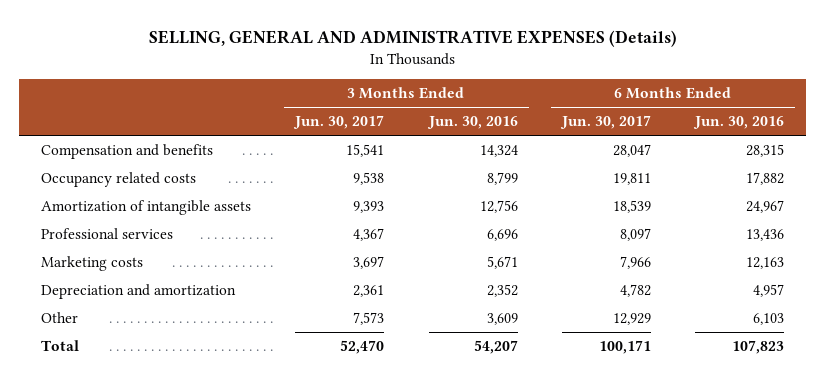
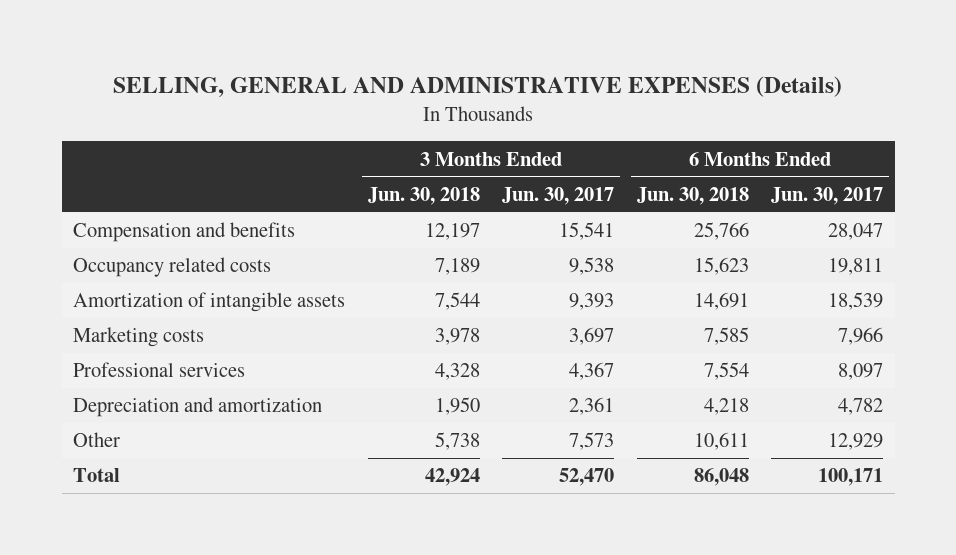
[426,116,518,130] Jun. 30, 2016 -> none
[692,116,784,130] Jun. 30, 2016 -> none
none -> [367,186,480,205] Jun. 30, 2018
none -> [636,186,749,205] Jun. 30, 2018
[41,227,174,239] Professional services -> [72,362,245,378] Professional services

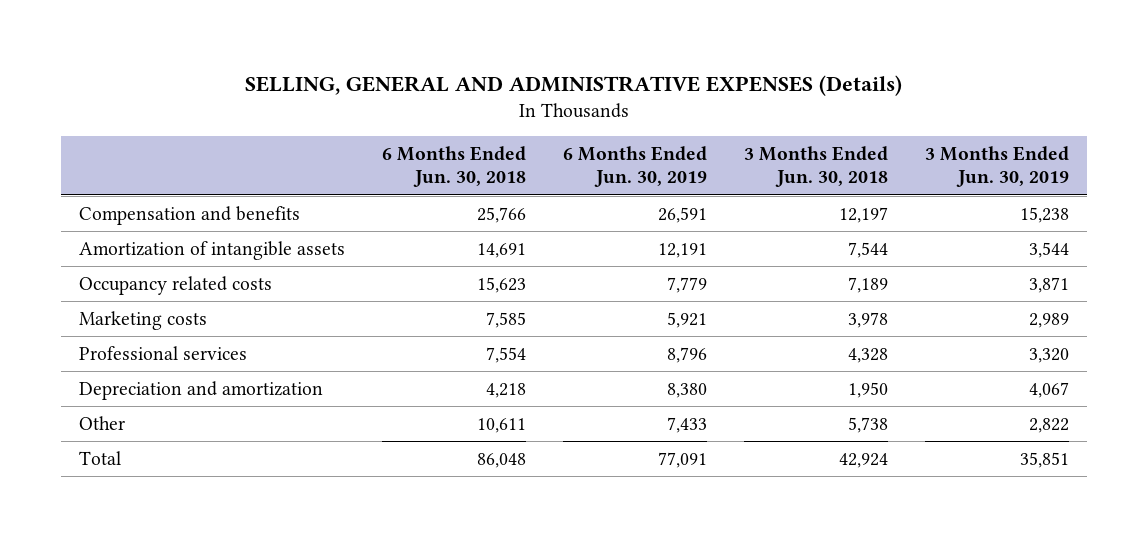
[502,186,615,205] Jun. 30, 2017 -> none
[771,186,884,205] Jun. 30, 2017 -> none
none -> [562,145,707,188] 6 Months Ended Jun. 30, 2019
none -> [924,145,1069,188] 3 Months Ended Jun. 30, 2019
[72,257,271,278] Occupancy related costs -> [79,275,273,295] Occupancy related costs

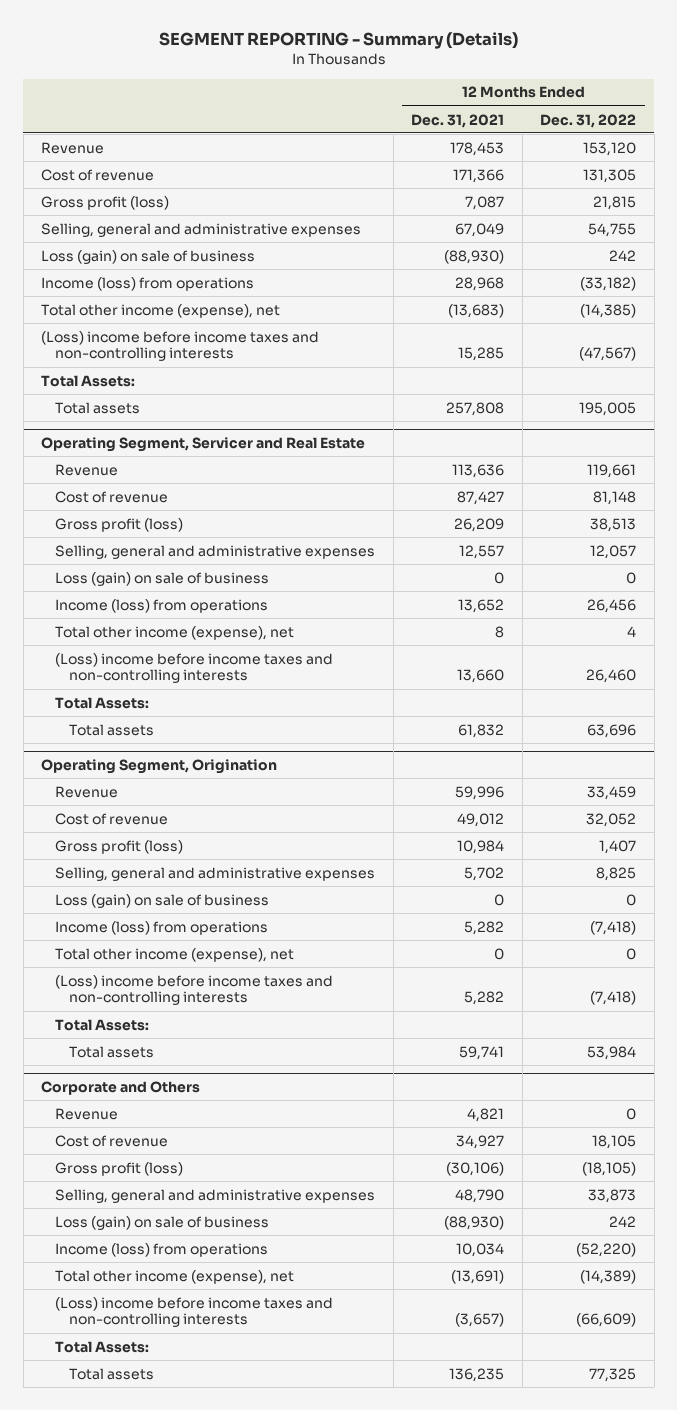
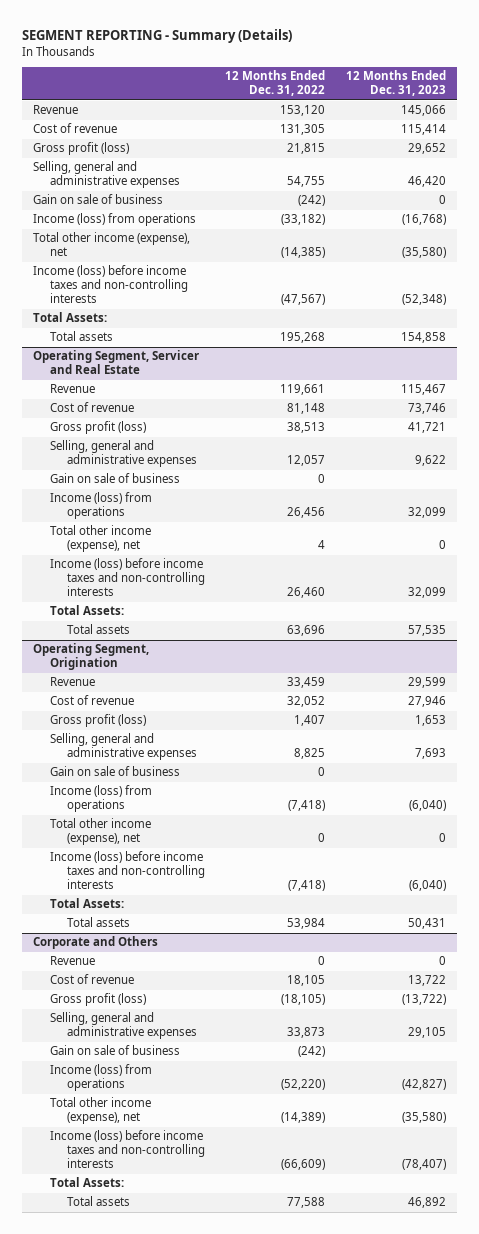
[411,113,505,128] Dec. 31, 2021 -> none
none -> [346,70,447,97] 12 Months Ended Dec. 31, 2023
[41,249,256,264] Loss (gain) on sale of business -> [32,194,163,205] Gain on sale of business
[609,249,637,261] 242 -> [298,195,326,207] (242)
[41,330,320,362] (Loss) income before income taxes and non-controlling interests -> [32,265,188,304] Income (loss) before income taxes and non-controlling interests
[579,401,637,416] 195,005 -> [280,332,326,344] 195,268
[55,571,270,586] Loss (gain) on sale of business -> [49,473,180,484] Gain on sale of business
[55,652,334,684] (Loss) income before income taxes and non-controlling interests -> [49,558,205,597] Income (loss) before income taxes and non-controlling interests
[55,893,270,908] Loss (gain) on sale of business -> [49,766,180,777] Gain on sale of business
[55,974,334,1006] (Loss) income before income taxes and non-controlling interests -> [49,851,205,890] Income (loss) before income taxes and non-controlling interests
[55,1215,270,1230] Loss (gain) on sale of business -> [49,1045,180,1056] Gain on sale of business
[609,1215,637,1227] 242 -> [298,1046,326,1058] (242)
[55,1296,334,1328] (Loss) income before income taxes and non-controlling interests -> [49,1130,205,1169] Income (loss) before income taxes and non-controlling interests
[589,1367,637,1382] 77,325 -> [287,1197,326,1209] 77,588

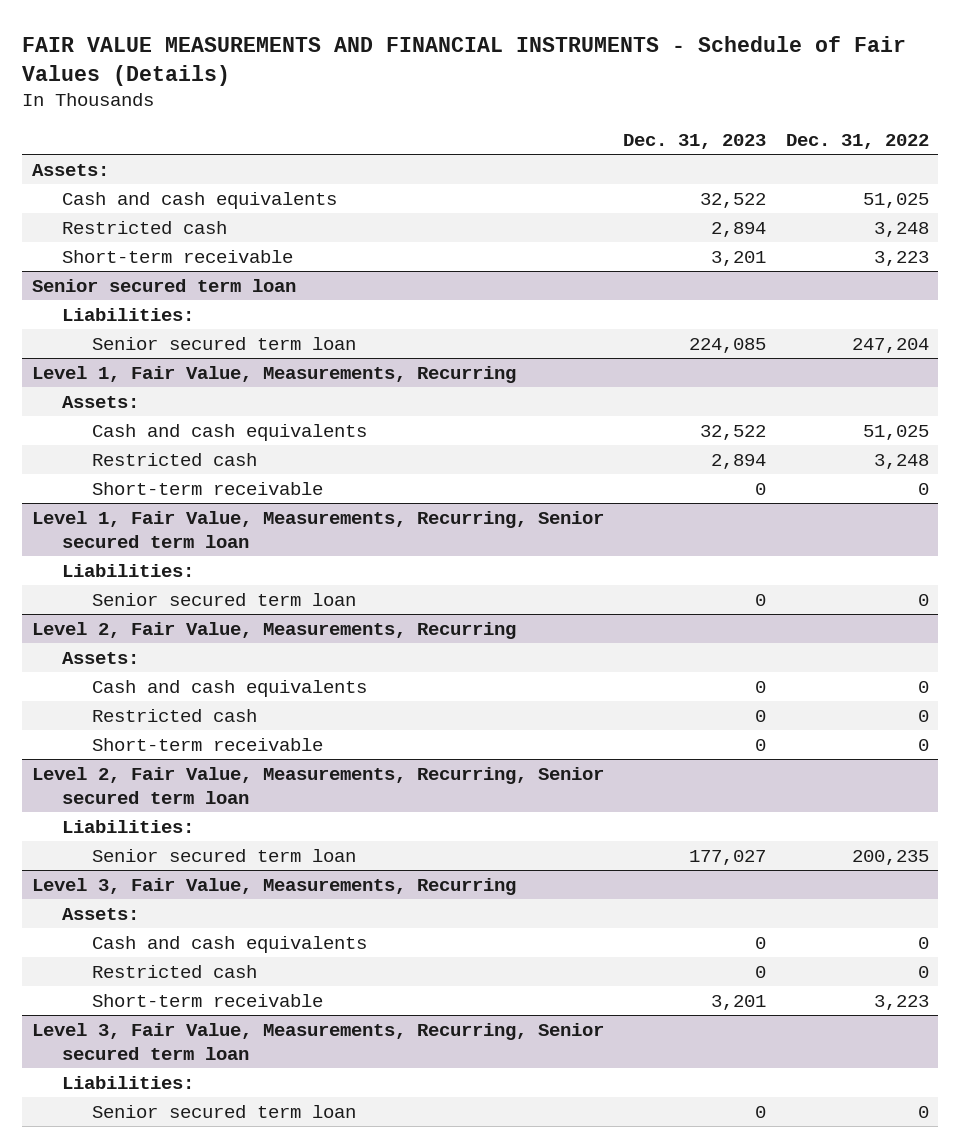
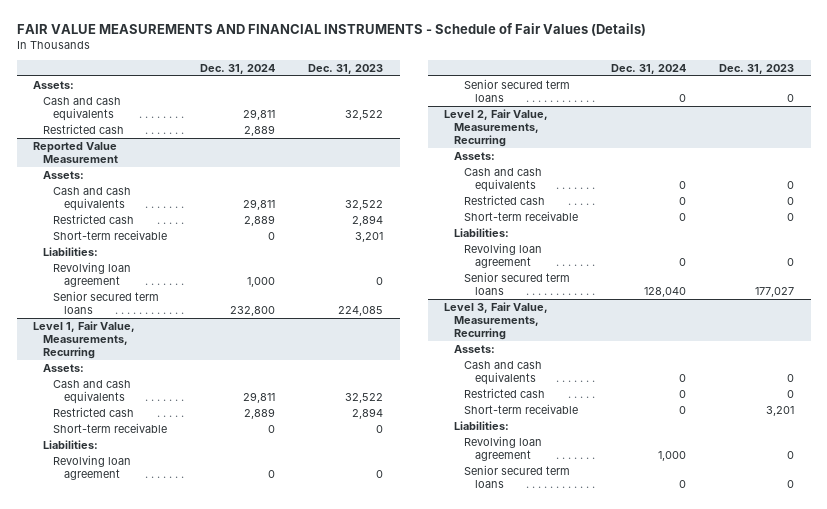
[785,133,929,149] Dec. 31, 2022 -> none
none -> [200,63,276,74] Dec. 31, 2024
none -> [43,123,125,134] Restricted cash
none -> [33,141,119,163] Reported Value Measurement
none -> [43,170,85,179] Assets:
none -> [53,186,132,211] Cash and cash equivalents
[32,278,297,292] Senior secured term loan -> none
none -> [53,261,132,287] Revolving loan agreement
[92,336,357,350] Senior secured term loan -> [53,290,160,314] Senior secured term loans
[32,510,605,548] Level 1, Fair Value, Measurements, Recurring, Senior secured term loan -> none
none -> [53,454,132,480] Revolving loan agreement
[92,592,357,606] Senior secured term loan -> [464,78,571,102] Senior secured term loans
[32,766,605,804] Level 2, Fair Value, Measurements, Recurring, Senior secured term loan -> none
none -> [464,242,543,268] Revolving loan agreement
[92,848,357,862] Senior secured term loan -> [464,271,571,295] Senior secured term loans
[32,1022,605,1060] Level 3, Fair Value, Measurements, Recurring, Senior secured term loan -> none
none -> [464,435,543,461] Revolving loan agreement
[92,1104,357,1118] Senior secured term loan -> [464,464,571,488] Senior secured term loans

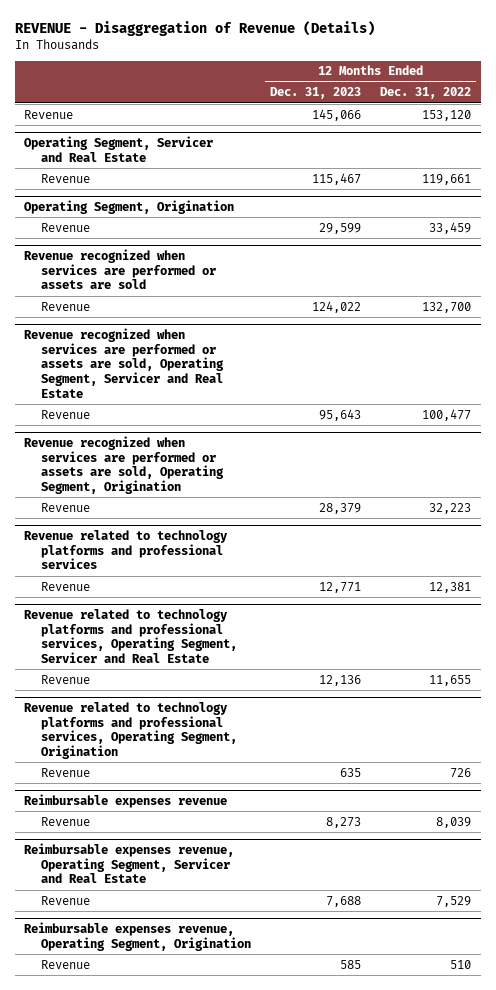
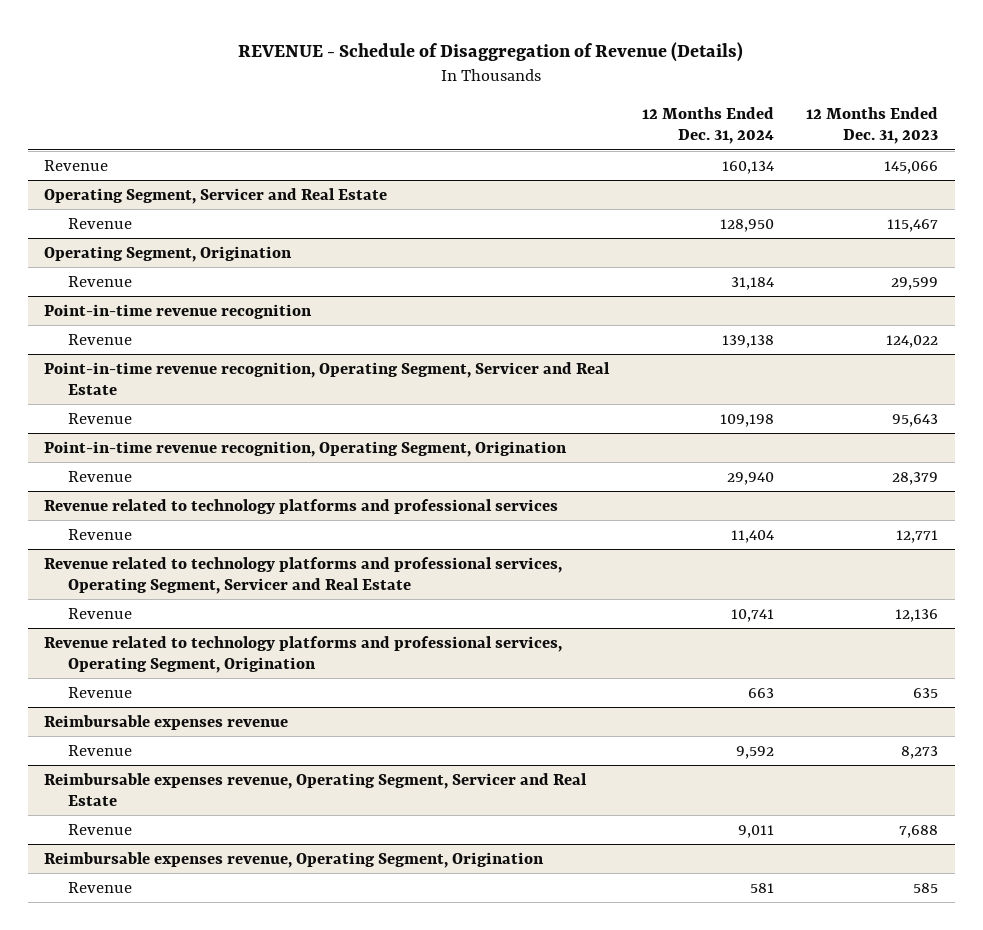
[14,20,375,36] REVENUE - Disaggregation of Revenue (Details) -> [238,41,744,62] REVENUE - Schedule of Disaggregation of Revenue (Details)
[380,87,472,100] Dec. 31, 2022 -> none
none -> [641,107,774,145] 12 Months Ended Dec. 31, 2024
[24,249,216,290] Revenue recognized when services are performed or assets are sold -> [44,303,313,319] Point-in-time revenue recognition
[24,328,224,398] Revenue recognized when services are performed or assets are sold, Operating Segment, Servicer and Real Estate -> none
none -> [44,361,611,395] Point-in-time revenue recognition, Operating Segment, Servicer and Real Estate
[24,436,224,495] Revenue recognized when services are performed or assets are sold, Operating Segment, Origination -> none
none -> [44,440,568,457] Point-in-time revenue recognition, Operating Segment, Origination

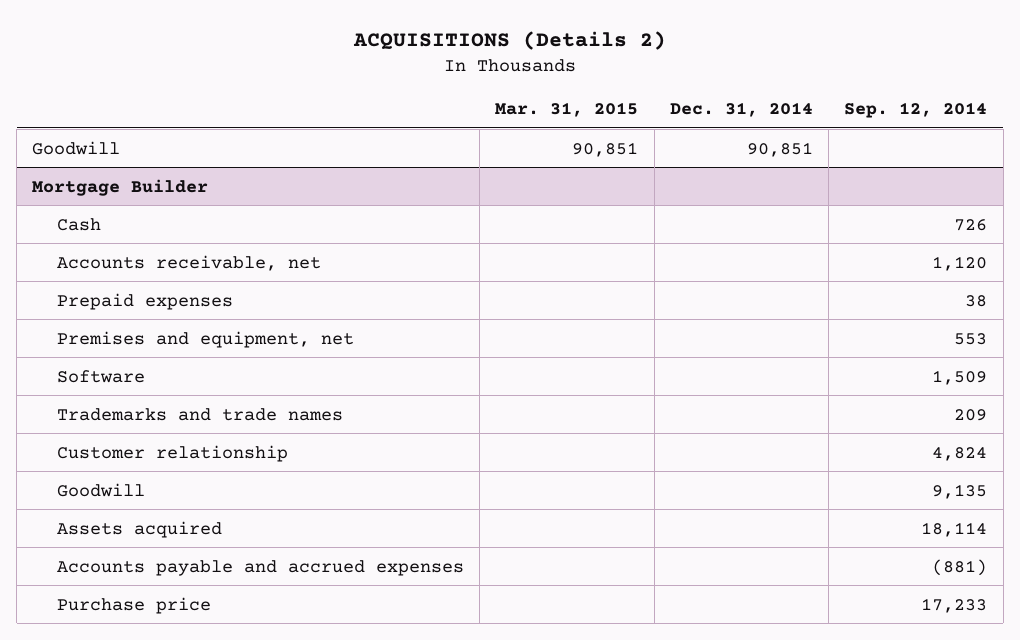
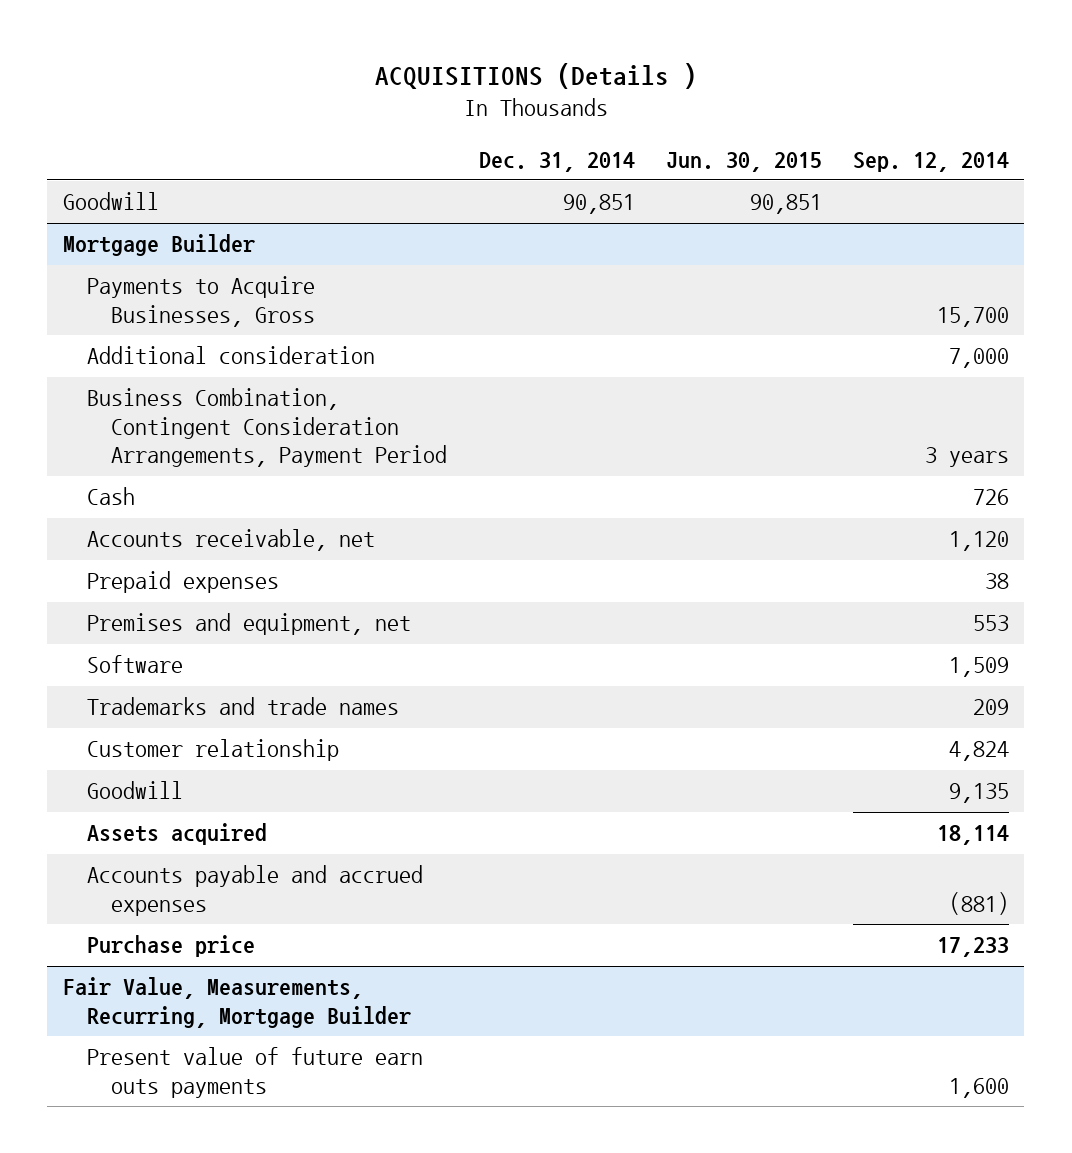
[352,30,666,50] ACQUISITIONS (Details 2) -> [374,62,697,89] ACQUISITIONS (Details )
[495,102,639,118] Mar. 31, 2015 -> none
none -> [665,151,822,172] Jun. 30, 2015
none -> [87,276,316,327] Payments to Acquire Businesses, Gross
none -> [87,346,376,365] Additional consideration
none -> [87,388,448,468] Business Combination, Contingent Consideration Arrangements, Payment Period
none -> [63,977,412,1028] Fair Value, Measurements, Recurring, Mortgage Builder
none -> [87,1047,424,1098] Present value of future earn outs payments

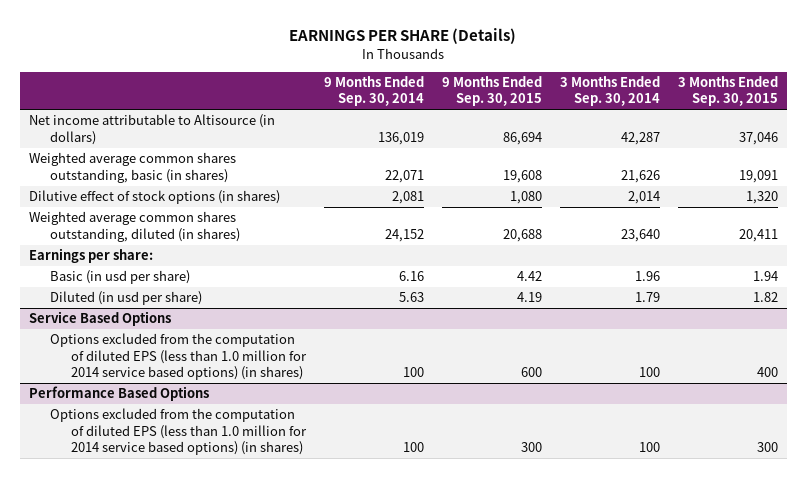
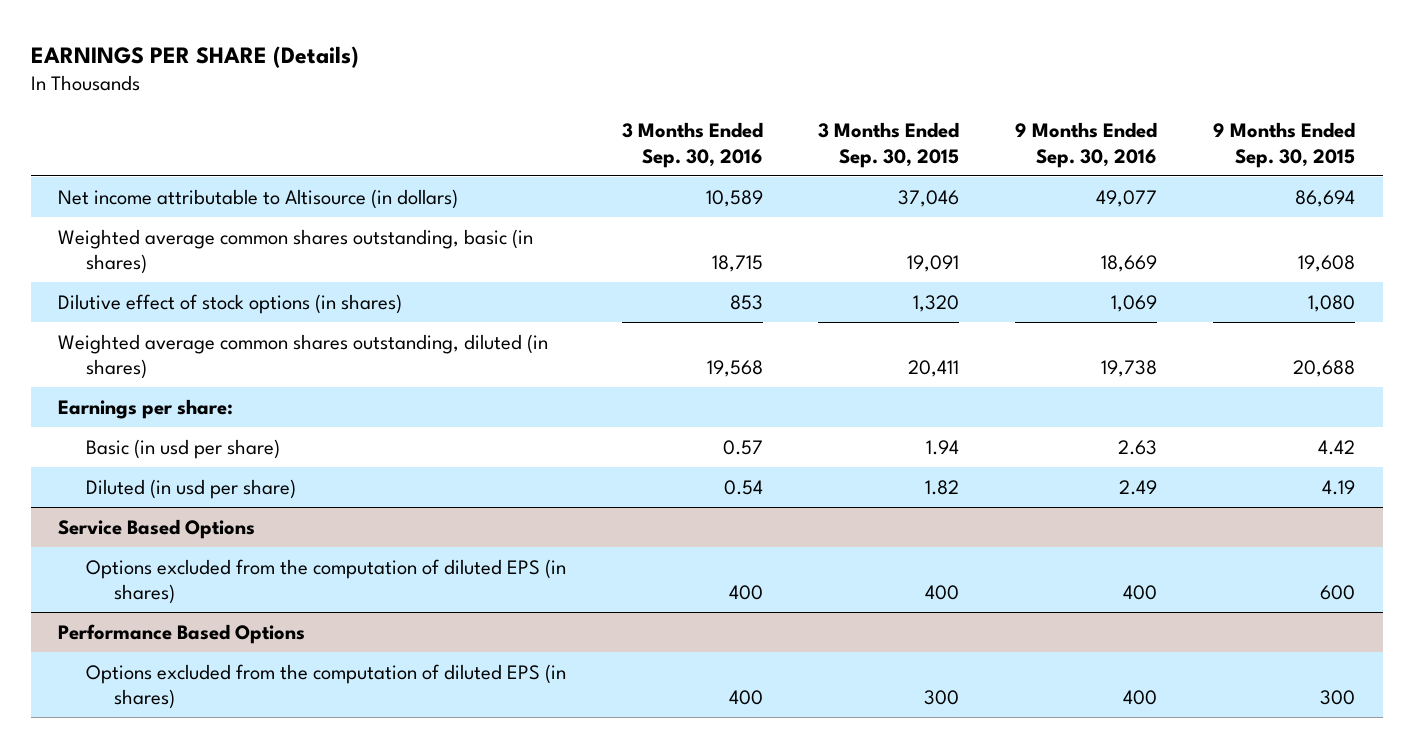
[324,76,425,107] 9 Months Ended Sep. 30, 2014 -> none
[559,76,660,107] 3 Months Ended Sep. 30, 2014 -> none
none -> [621,122,763,168] 3 Months Ended Sep. 30, 2016
none -> [1015,122,1158,168] 9 Months Ended Sep. 30, 2016
[50,333,308,380] Options excluded from the computation of diluted EPS (less than 1.0 million for 2014 service based options) (in shares) -> [86,558,567,605] Options excluded from the computation of diluted EPS (in shares)
[50,408,308,455] Options excluded from the computation of diluted EPS (less than 1.0 million for 2014 service based options) (in shares) -> [86,663,567,710] Options excluded from the computation of diluted EPS (in shares)

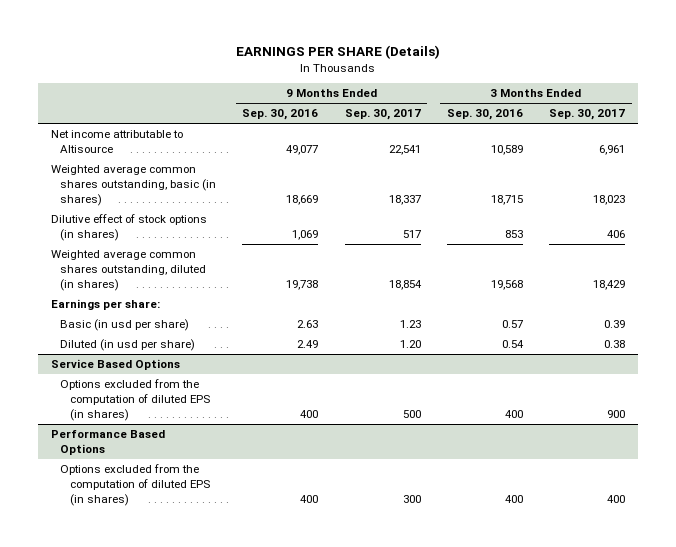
[818,122,960,168] 3 Months Ended Sep. 30, 2015 -> none
[1212,122,1355,168] 9 Months Ended Sep. 30, 2015 -> none
none -> [344,109,421,121] Sep. 30, 2017
none -> [549,109,626,121] Sep. 30, 2017
[58,188,459,209] Net income attributable to Altisource (in dollars) -> [50,130,183,153] Net income attributable to Altisource

